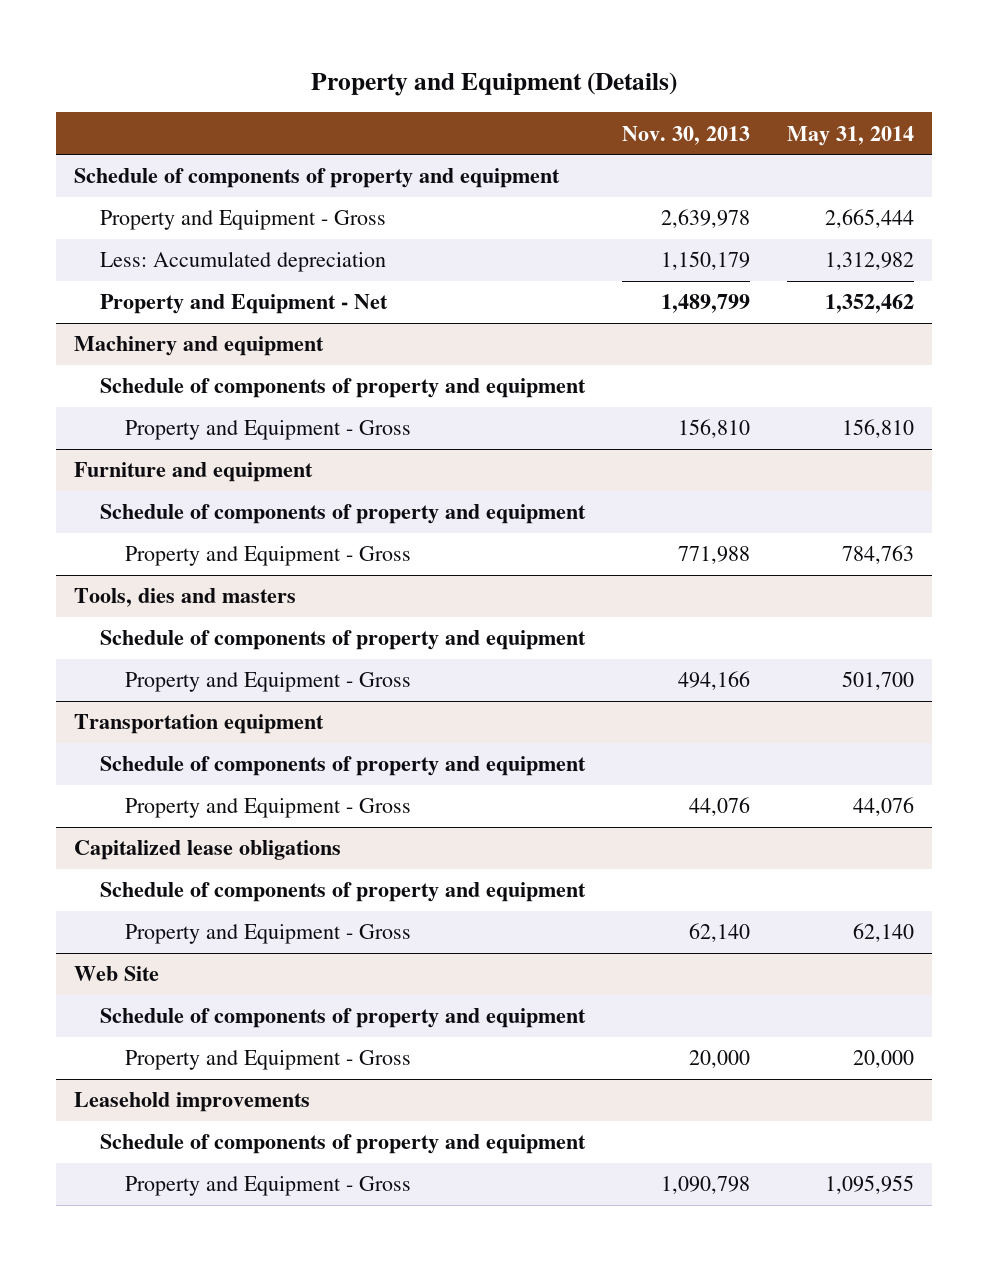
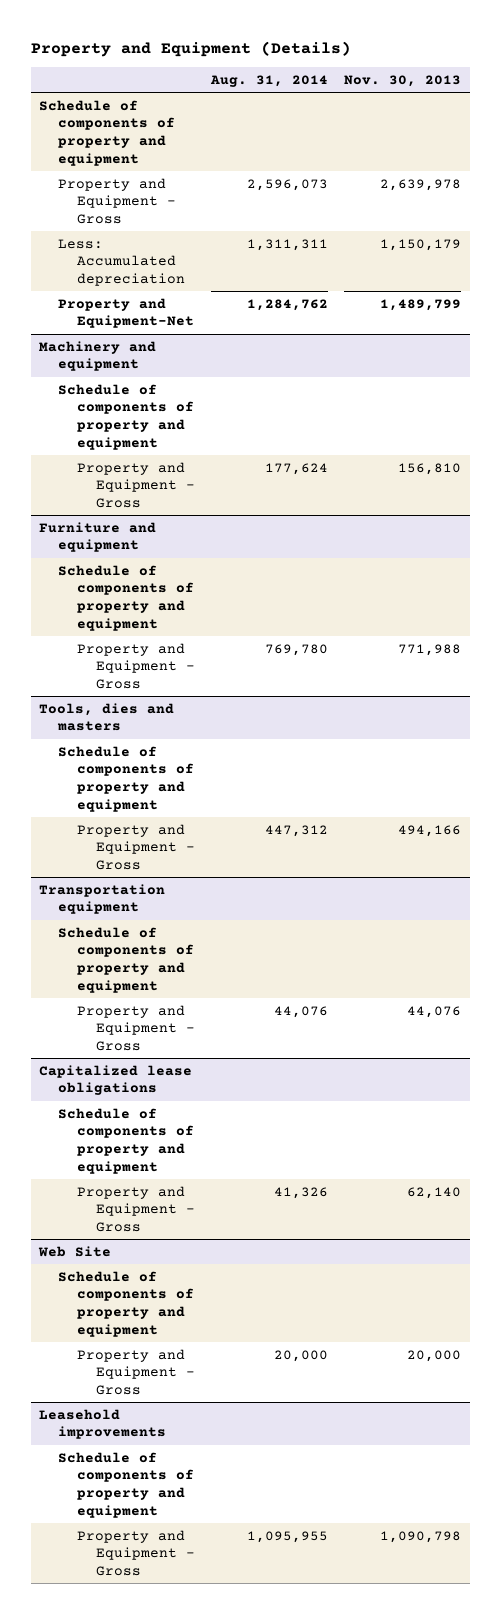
[786,125,914,146] May 31, 2014 -> none
none -> [210,74,329,87] Aug. 31, 2014
[99,294,388,315] Property and Equipment - Net -> [57,297,194,329] Property and Equipment-Net

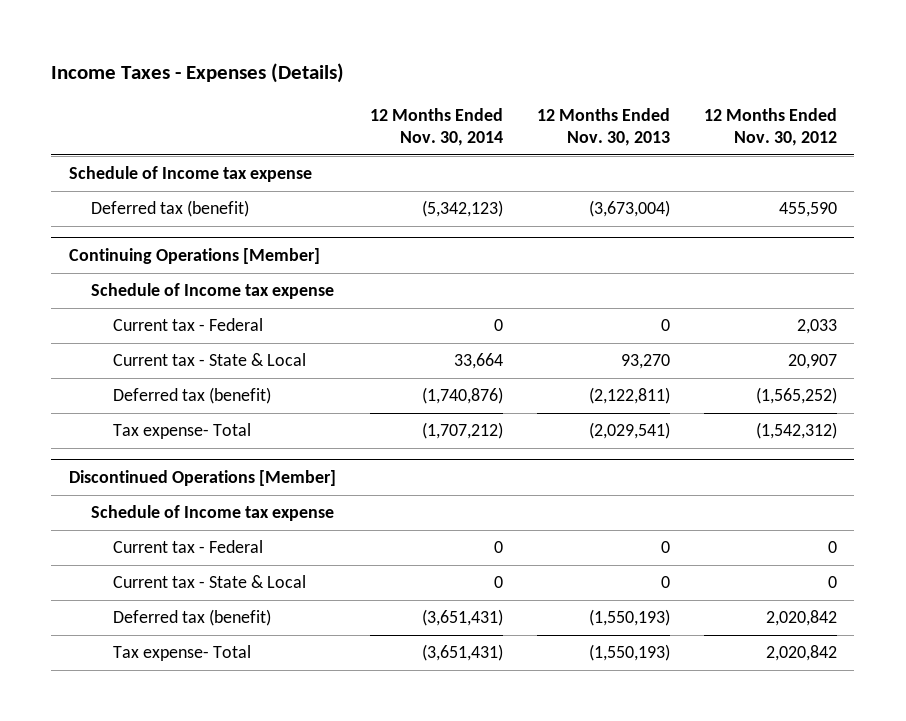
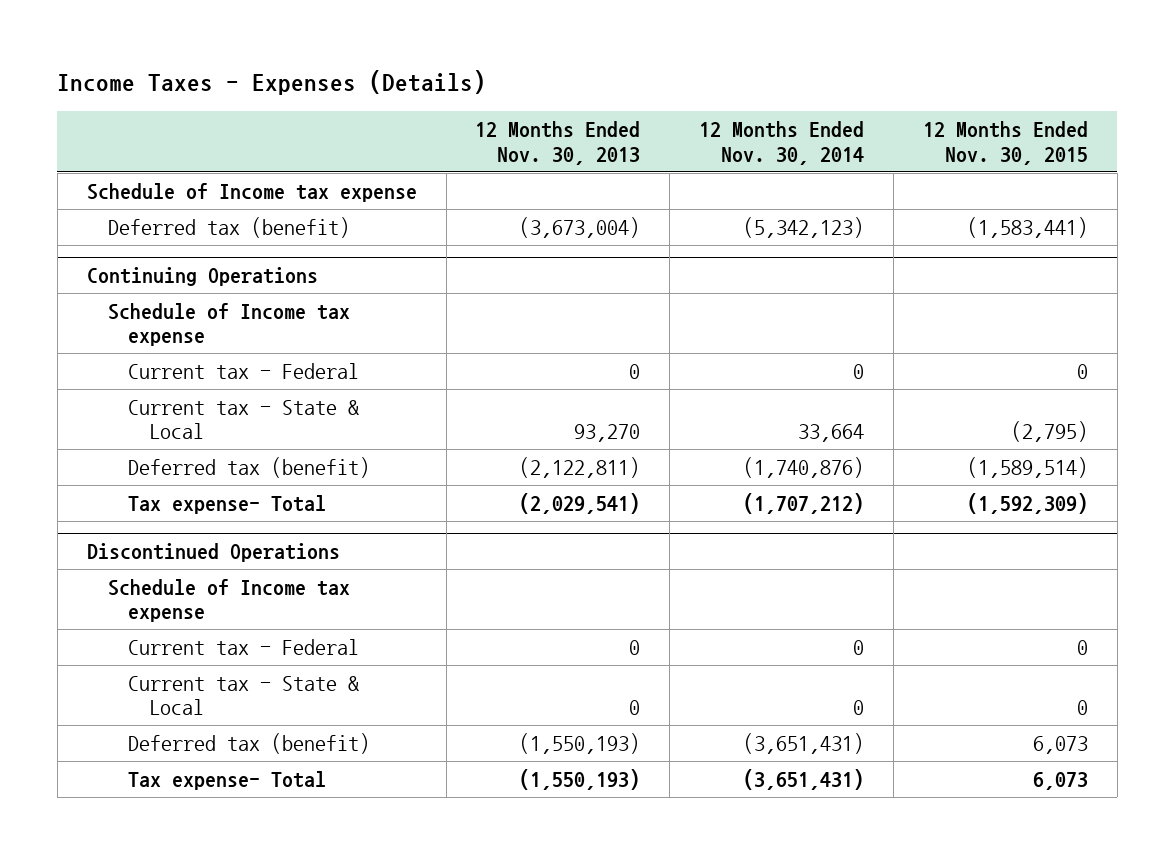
[704,107,838,147] 12 Months Ended Nov. 30, 2012 -> none
none -> [923,121,1089,165] 12 Months Ended Nov. 30, 2015
[68,247,320,264] Continuing Operations [Member] -> [86,266,318,286] Continuing Operations
[68,469,336,486] Discontinued Operations [Member] -> [86,542,340,562] Discontinued Operations

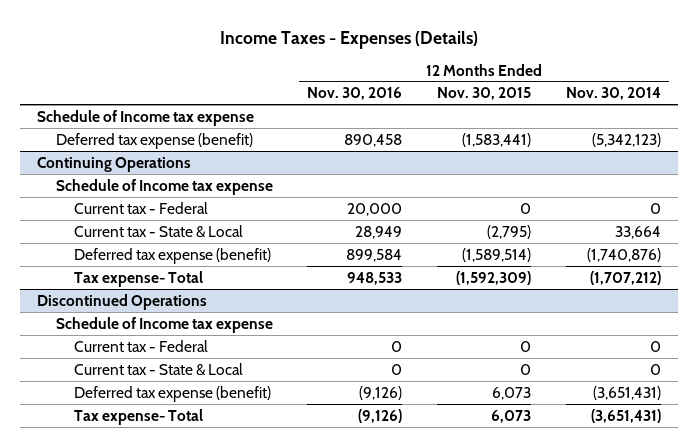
[475,121,641,165] 12 Months Ended Nov. 30, 2013 -> none
none -> [307,87,403,101] Nov. 30, 2016
[107,216,350,238] Deferred tax (benefit) -> [55,132,253,149] Deferred tax expense (benefit)
[128,456,371,478] Deferred tax (benefit) -> [73,247,271,264] Deferred tax expense (benefit)
[128,732,371,754] Deferred tax (benefit) -> [73,385,271,402] Deferred tax expense (benefit)

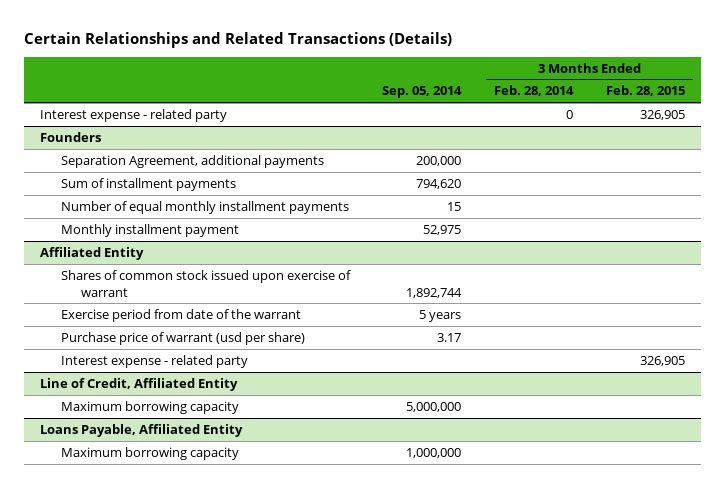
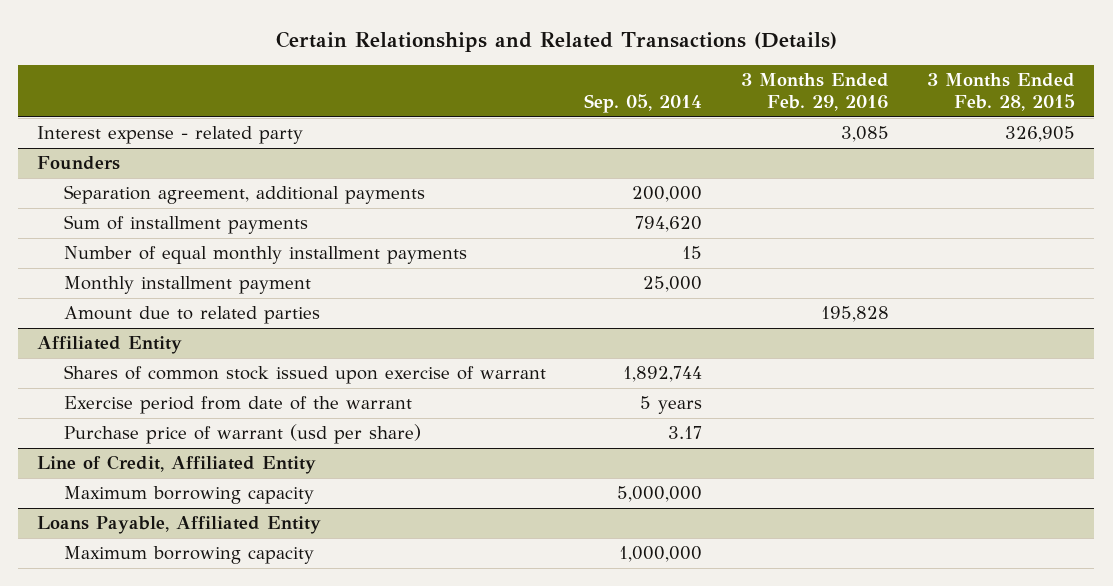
[494,85,575,97] Feb. 28, 2014 -> none
none -> [740,73,889,112] 3 Months Ended Feb. 29, 2016
[60,154,324,168] Separation Agreement, additional payments -> [64,185,426,205] Separation agreement, additional payments
[423,224,462,235] 52,975 -> [643,276,703,293] 25,000
none -> [64,306,321,325] Amount due to related parties
[60,354,248,368] Interest expense - related party -> none

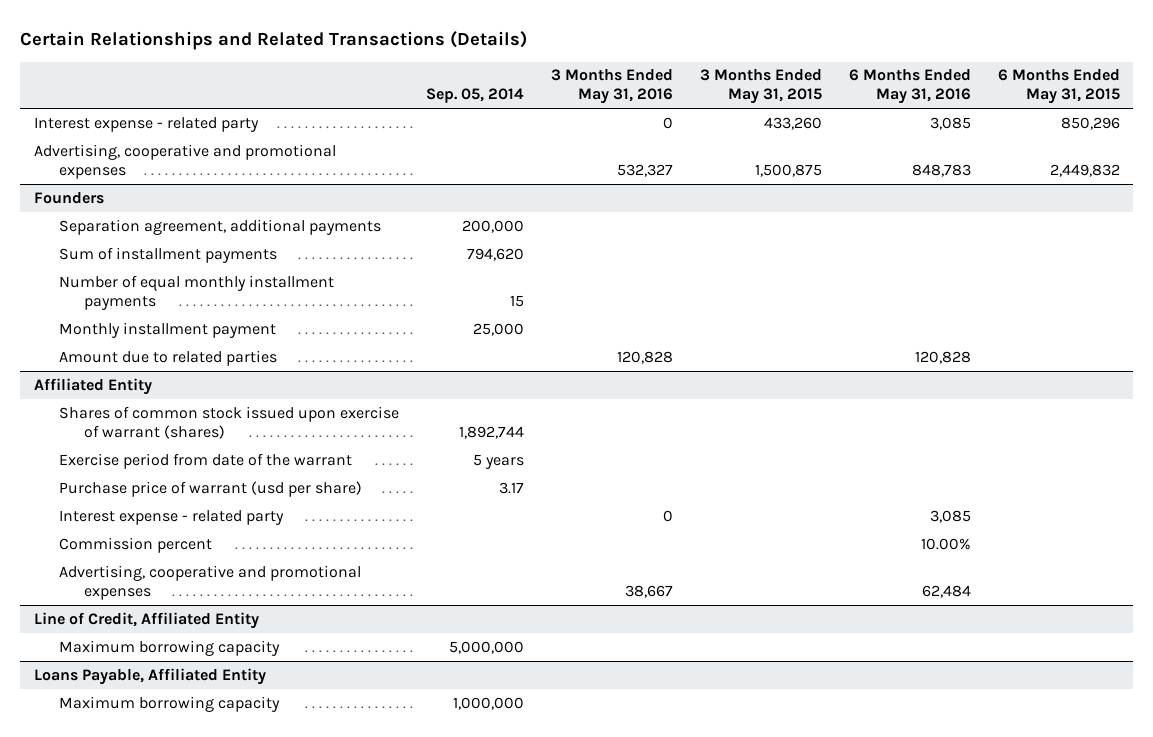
[740,73,889,112] 3 Months Ended Feb. 29, 2016 -> none
[927,73,1076,112] 3 Months Ended Feb. 28, 2015 -> none
none -> [550,69,673,105] 3 Months Ended May 31, 2016
none -> [699,69,822,105] 3 Months Ended May 31, 2015
none -> [848,69,971,105] 6 Months Ended May 31, 2016
none -> [997,69,1120,105] 6 Months Ended May 31, 2015
none -> [33,143,336,179] Advertising, cooperative and promotional expenses
[64,365,547,385] Shares of common stock issued upon exercise of warrant -> [59,405,400,439] Shares of common stock issued upon exercise of warrant (shares)
none -> [59,509,285,525] Interest expense - related party
none -> [59,536,213,553] Commission percent
none -> [59,564,362,600] Advertising, cooperative and promotional expenses

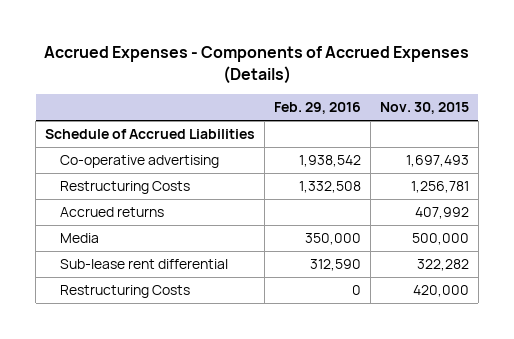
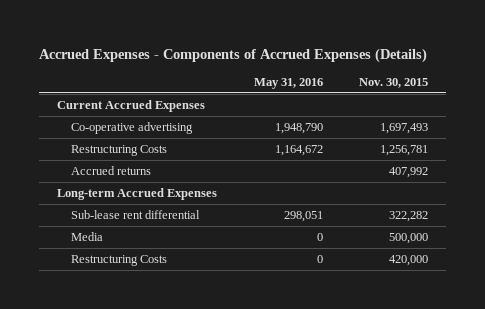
[274,102,362,115] Feb. 29, 2016 -> none
none -> [253,78,323,90] May 31, 2016
[45,129,256,140] Schedule of Accrued Liabilities -> [57,99,206,112] Current Accrued Expenses
none -> [57,187,218,200] Long-term Accrued Expenses
[59,233,99,244] Media -> [70,231,103,241] Media

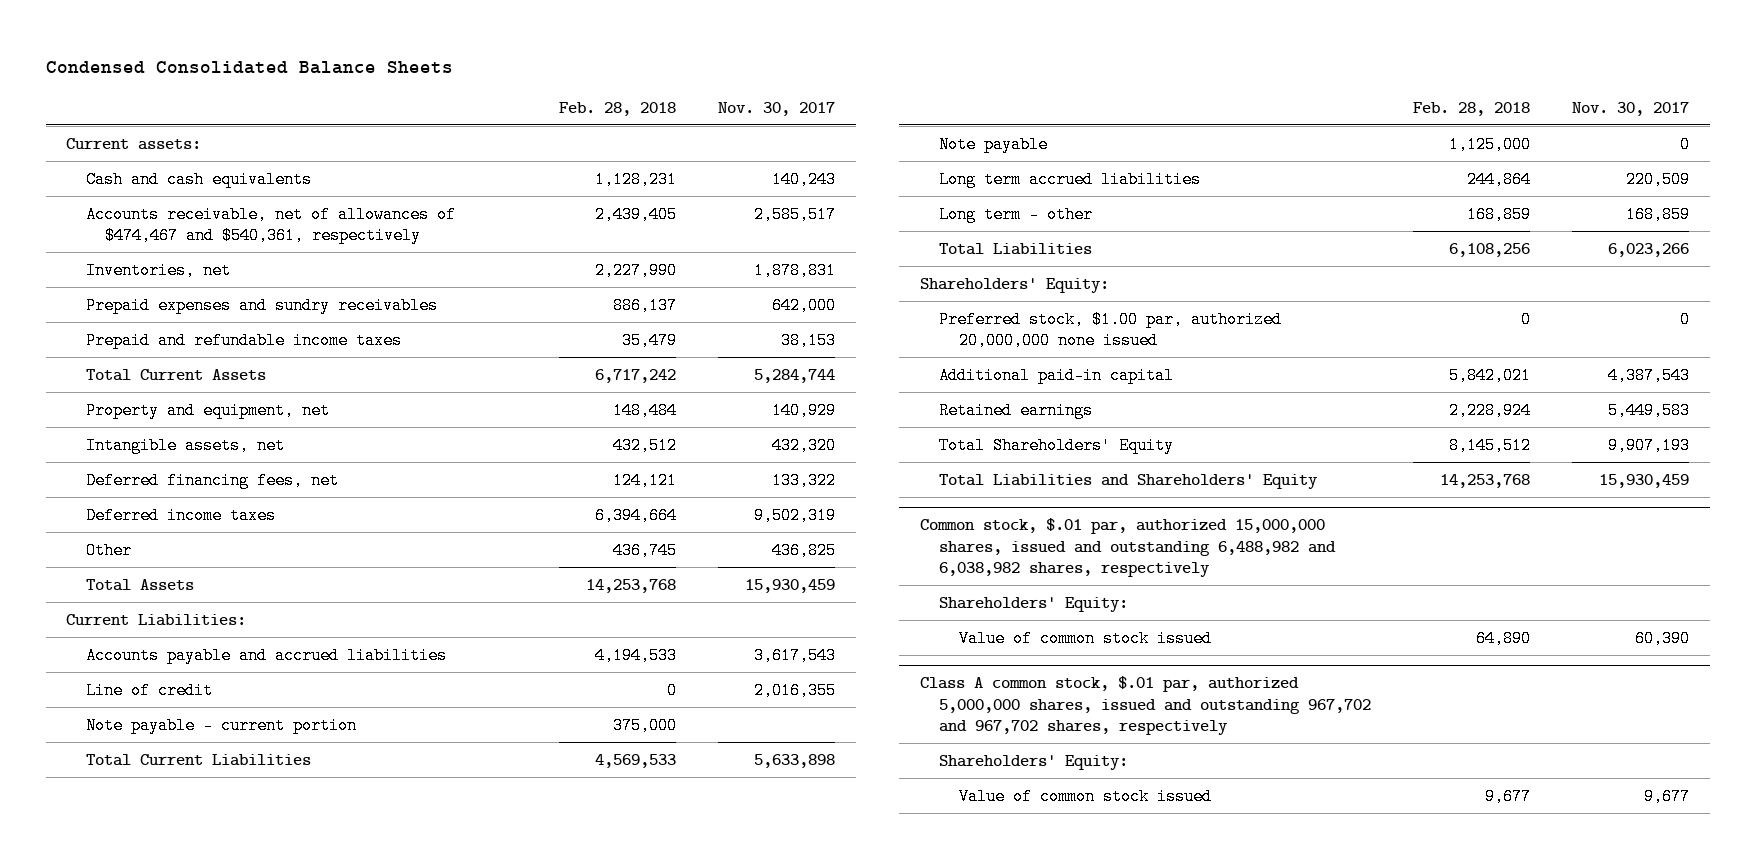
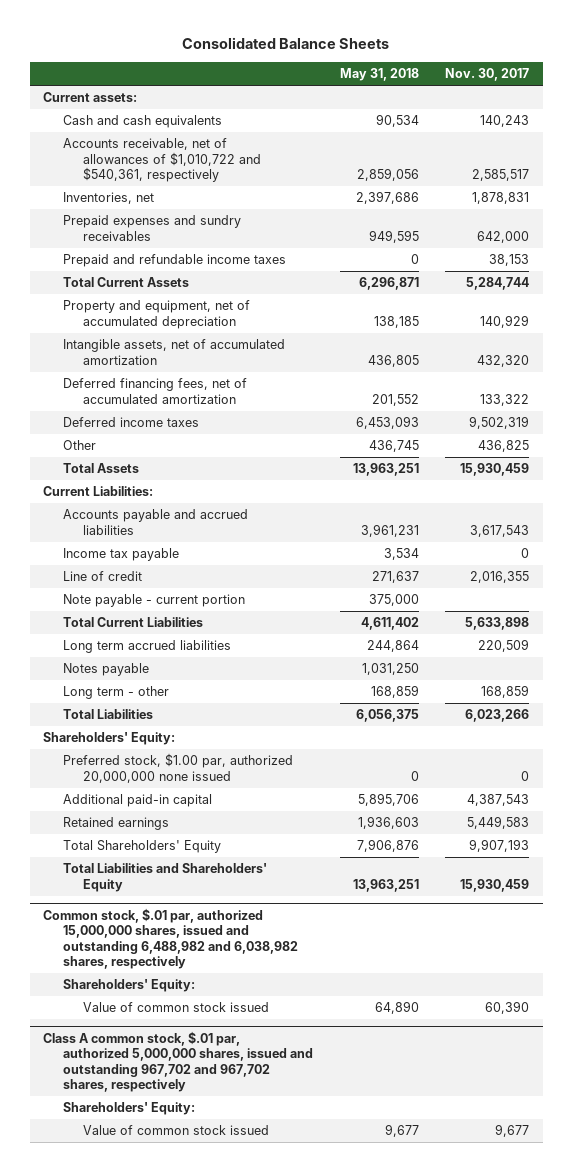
[45,60,453,74] Condensed Consolidated Balance Sheets -> [182,37,390,50] Consolidated Balance Sheets
[559,101,677,116] Feb. 28, 2018 -> none
none -> [339,67,419,81] May 31, 2018
[85,205,456,245] Accounts receivable, net of allowances of $474,467 and $540,361, respectively -> [62,138,261,182] Accounts receivable, net of allowances of $1,010,722 and $540,361, respectively
[85,401,330,419] Property and equipment, net -> [62,300,250,329] Property and equipment, net of accumulated depreciation
[85,436,285,454] Intangible assets, net -> [62,339,285,365] Intangible assets, net of accumulated amortization
[85,471,339,489] Deferred financing fees, net -> [62,378,247,404] Deferred financing fees, net of accumulated amortization
none -> [62,548,179,562] Income tax payable
[939,135,1049,153] Note payable -> none
none -> [62,663,149,677] Notes payable

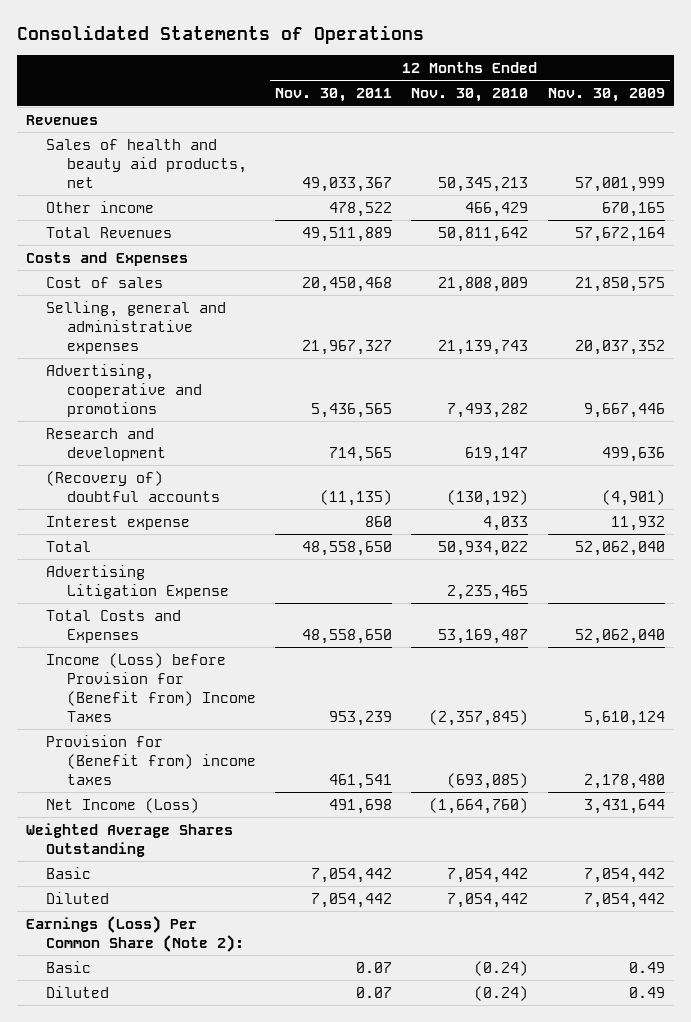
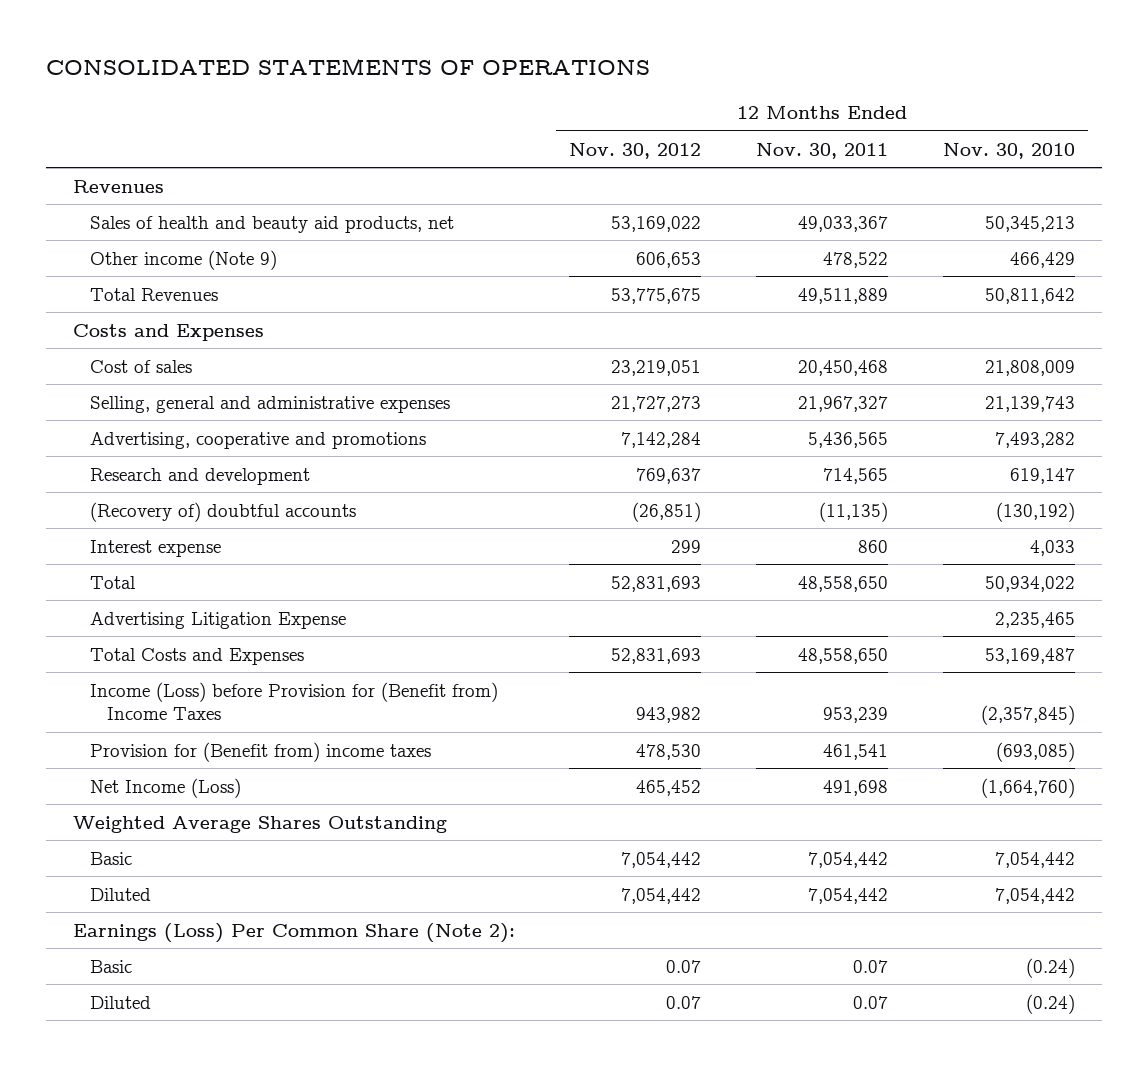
[16,25,424,45] Consolidated Statements of Operations -> [45,58,650,76] CONSOLIDATED STATEMENTS OF OPERATIONS
[547,88,665,103] Nov. 30, 2009 -> none
none -> [569,142,702,159] Nov. 30, 2012
[46,200,155,213] Other income -> [89,249,277,270] Other income (Note 9)

